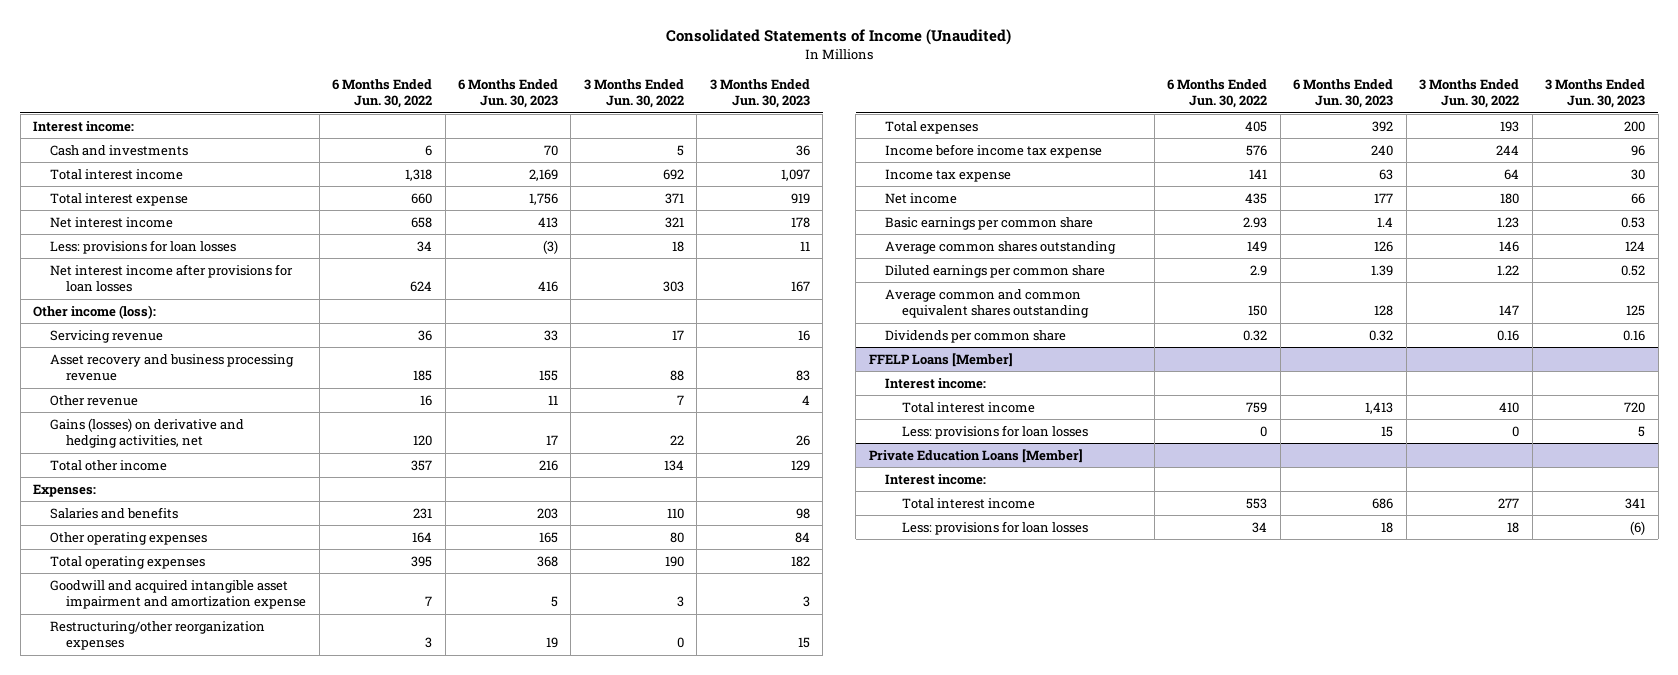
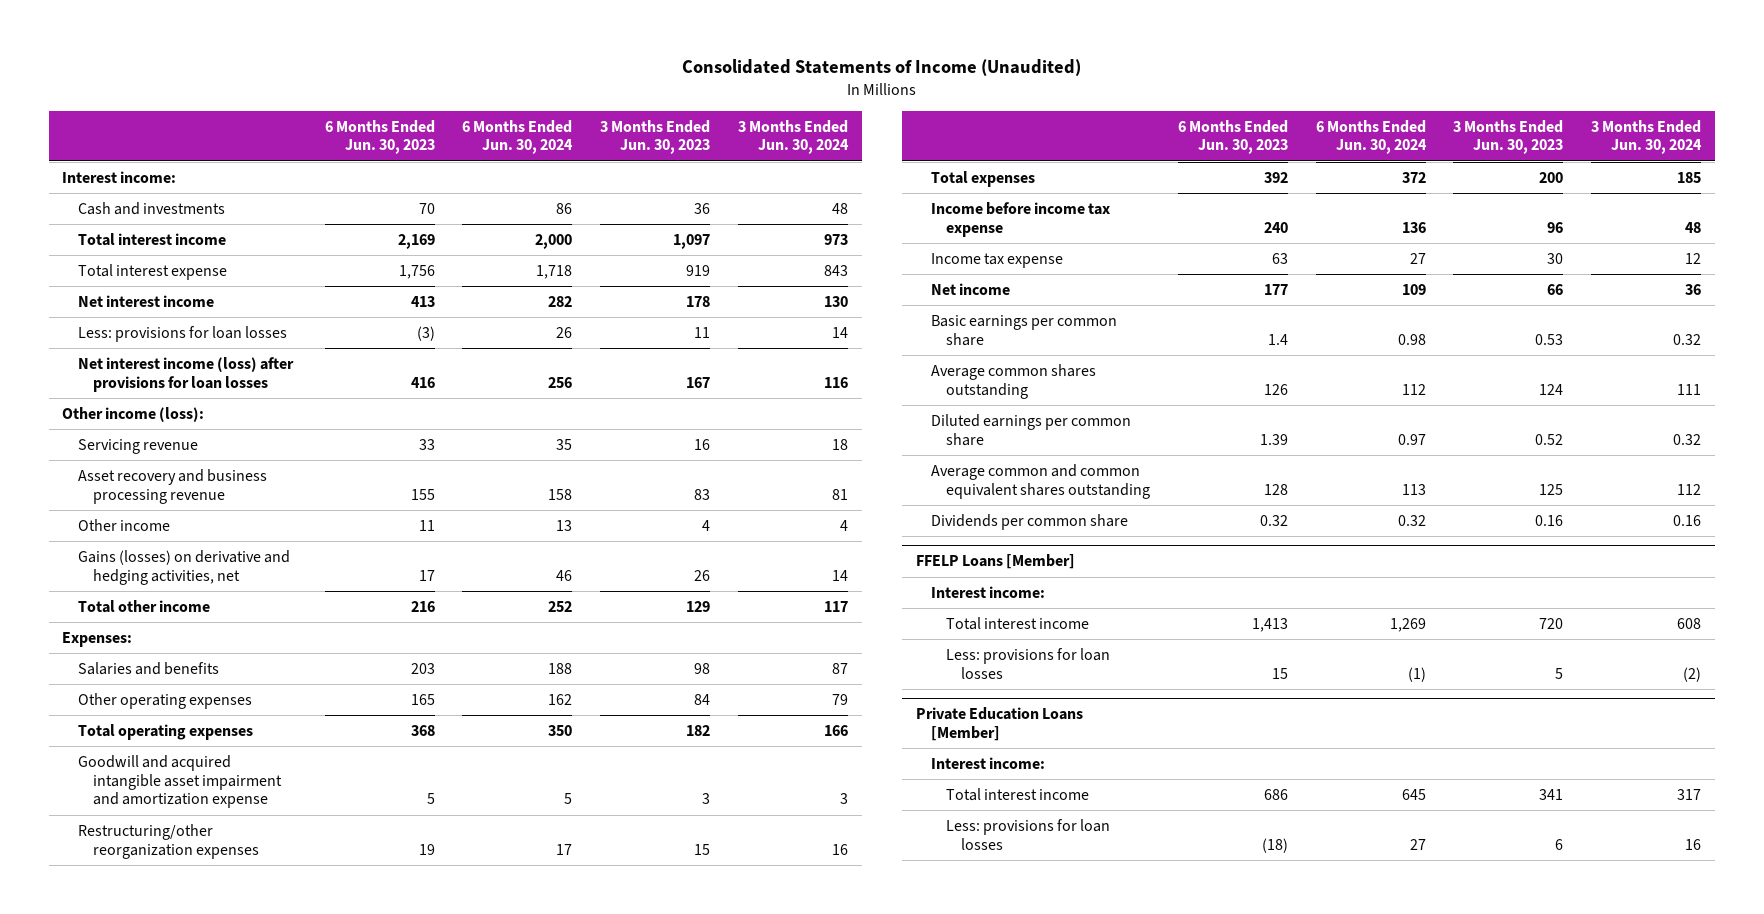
[332,78,433,109] 6 Months Ended Jun. 30, 2022 -> none
[583,78,684,109] 3 Months Ended Jun. 30, 2022 -> none
none -> [462,119,574,155] 6 Months Ended Jun. 30, 2024
none -> [738,119,850,155] 3 Months Ended Jun. 30, 2024
[49,263,293,293] Net interest income after provisions for loan losses -> [77,356,294,392] Net interest income (loss) after provisions for loan losses
[49,394,138,406] Other revenue -> [77,518,170,531] Other income
[1381,521,1394,533] 18 -> [1261,837,1288,853] (18)
[1630,520,1646,535] (6) -> [1555,838,1564,850] 6

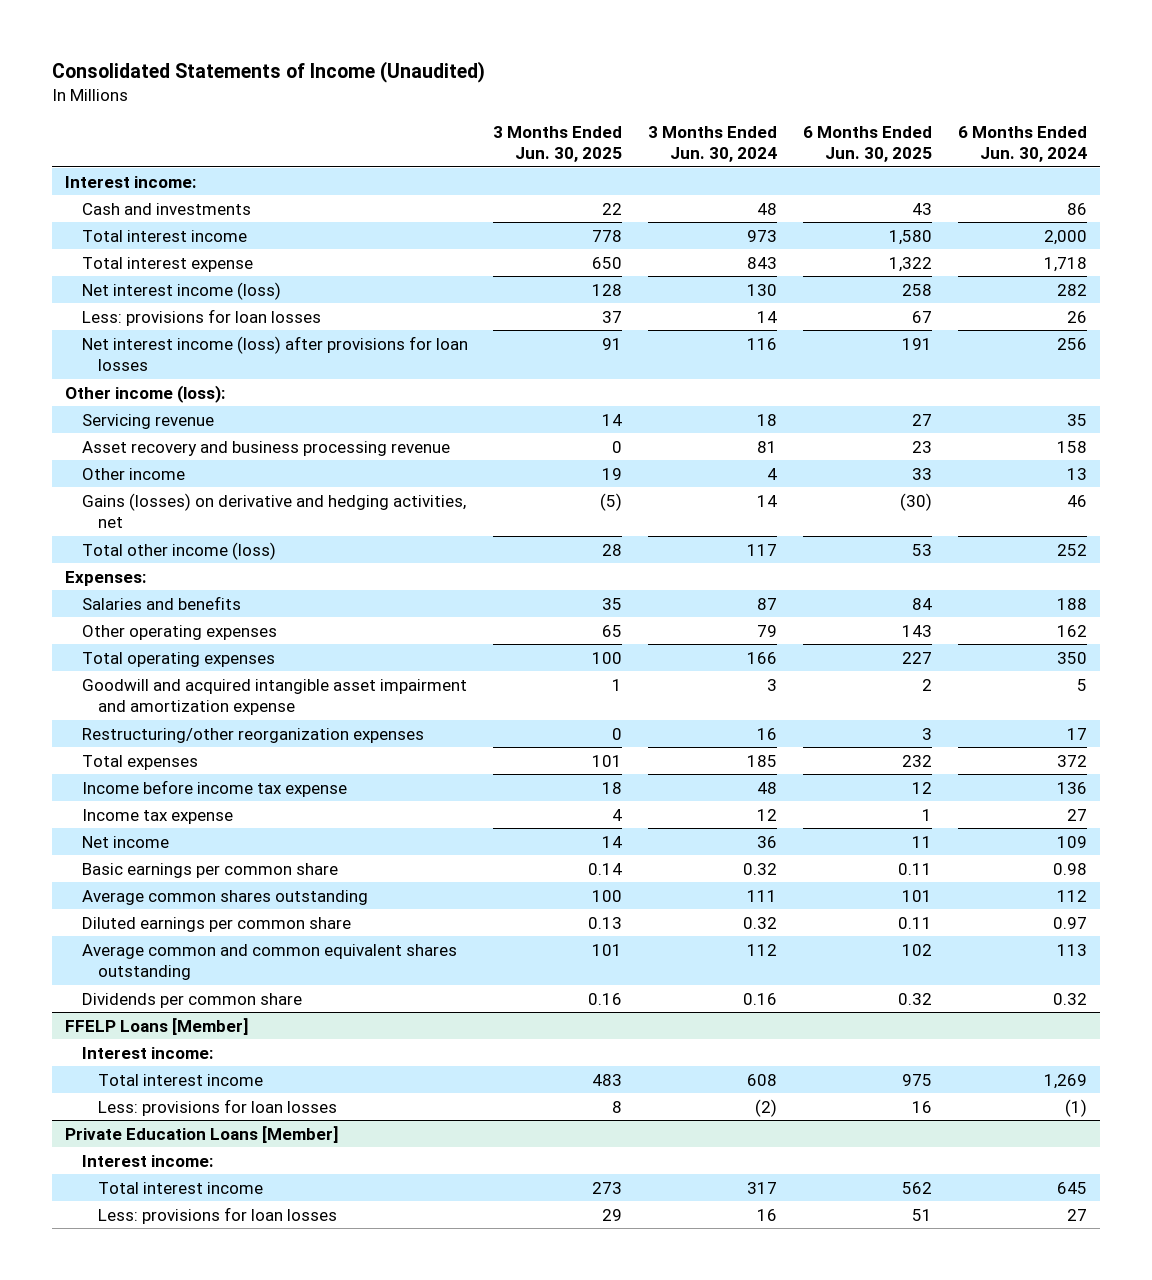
[324,119,435,155] 6 Months Ended Jun. 30, 2023 -> none
[600,119,711,155] 3 Months Ended Jun. 30, 2023 -> none
none -> [493,125,623,163] 3 Months Ended Jun. 30, 2025
none -> [803,125,933,163] 6 Months Ended Jun. 30, 2025
[77,294,214,307] Net interest income -> [81,281,281,300] Net interest income (loss)
[77,599,210,613] Total other income -> [81,541,276,560] Total other income (loss)

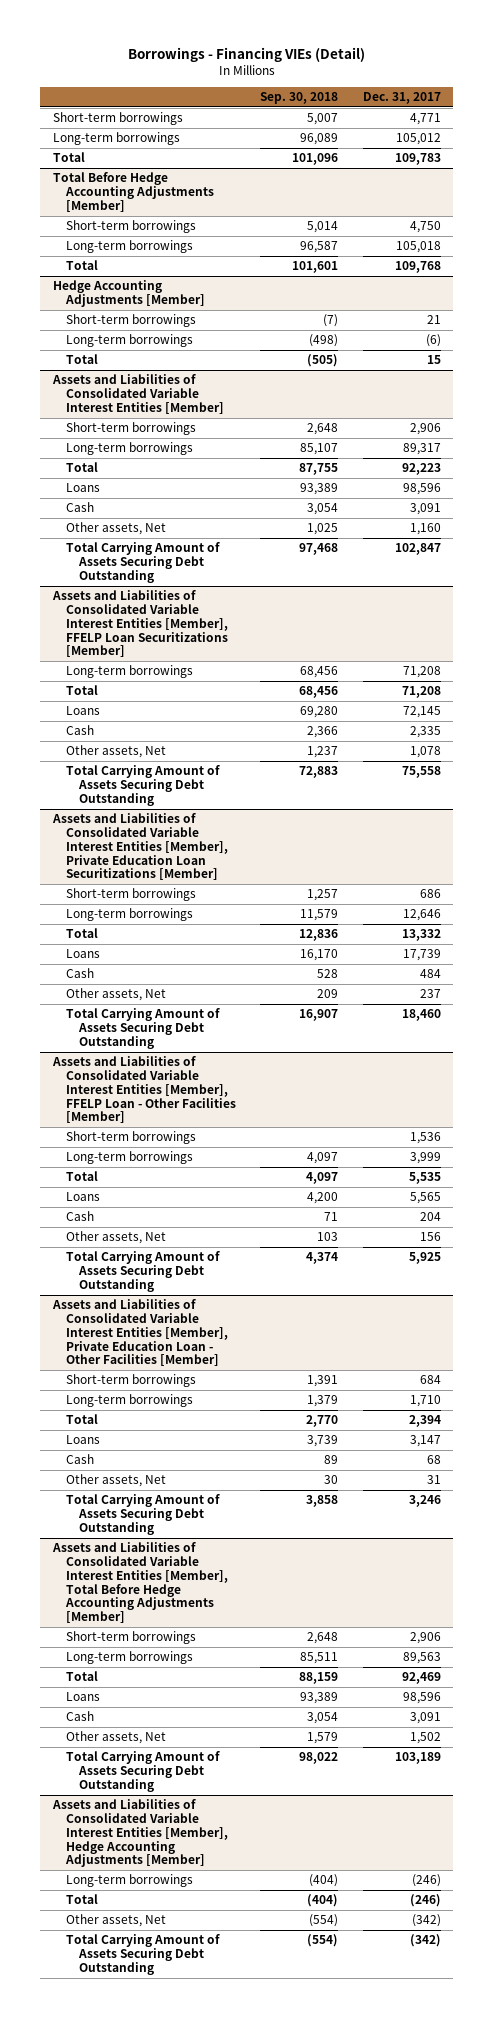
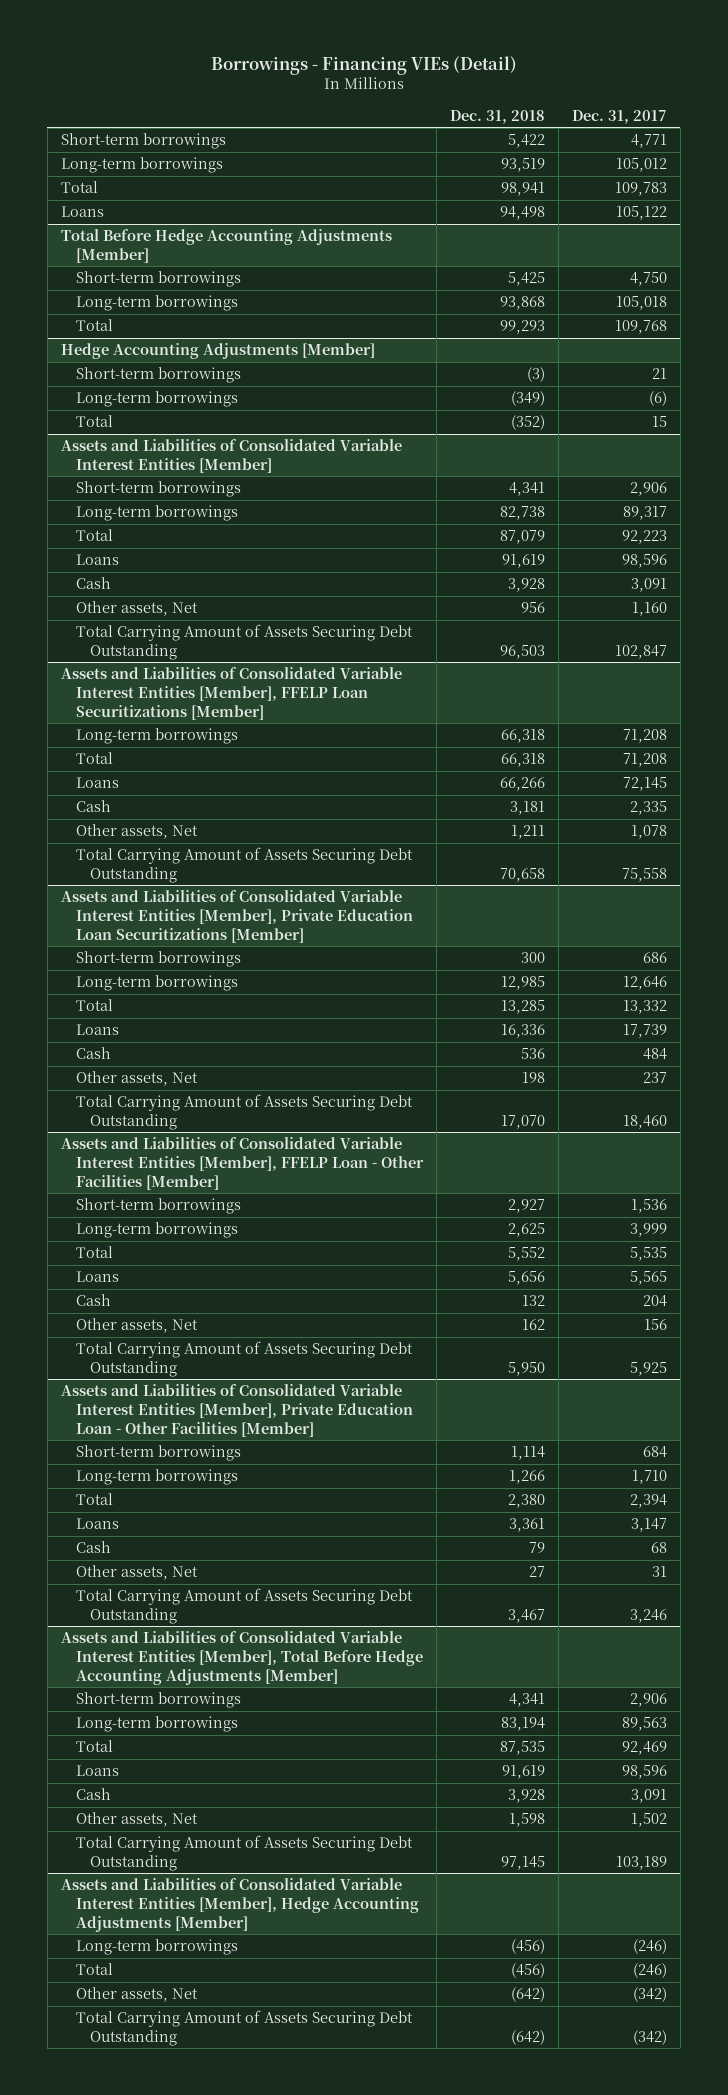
[260,92,339,105] Sep. 30, 2018 -> none
none -> [449,109,545,124] Dec. 31, 2018
none -> [60,206,104,218] Loans

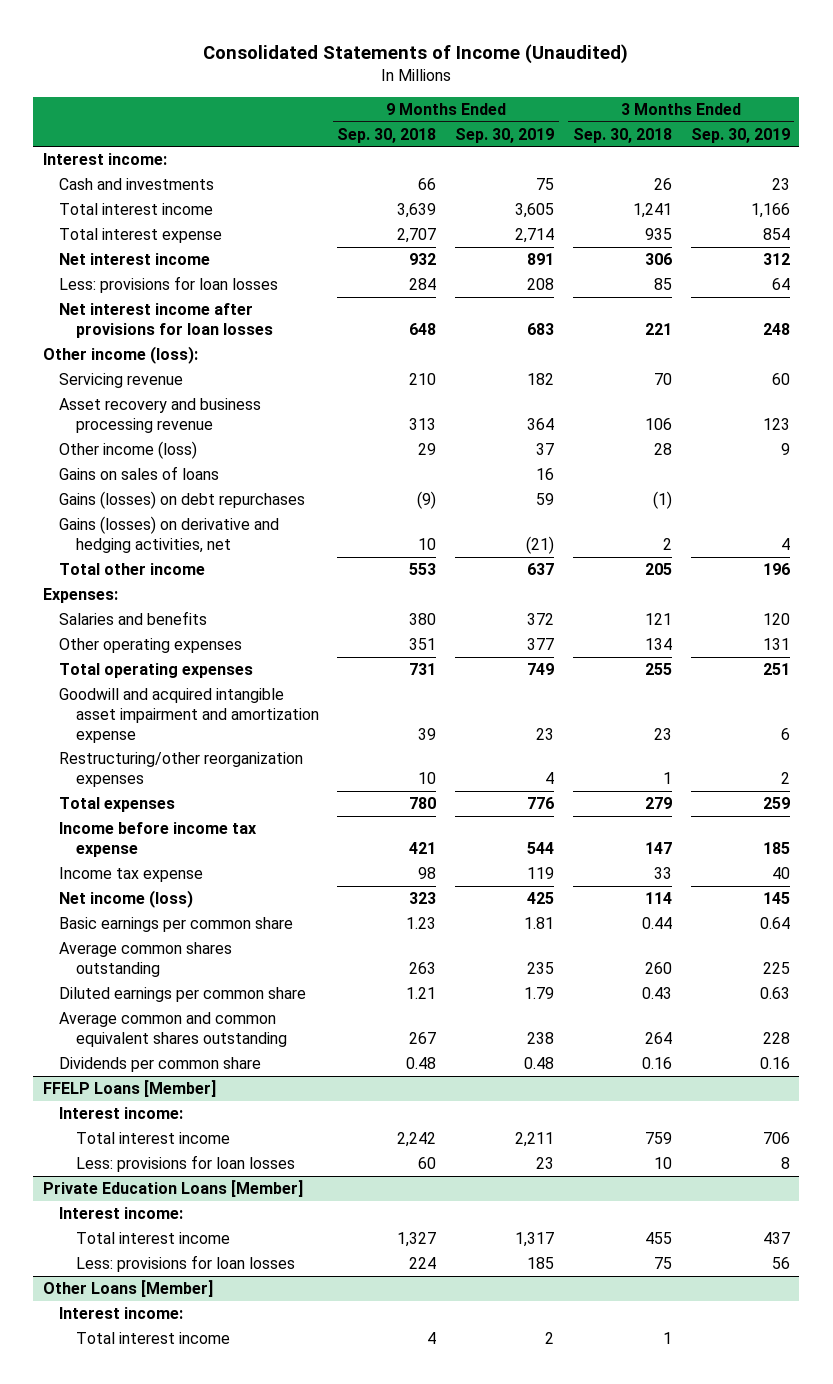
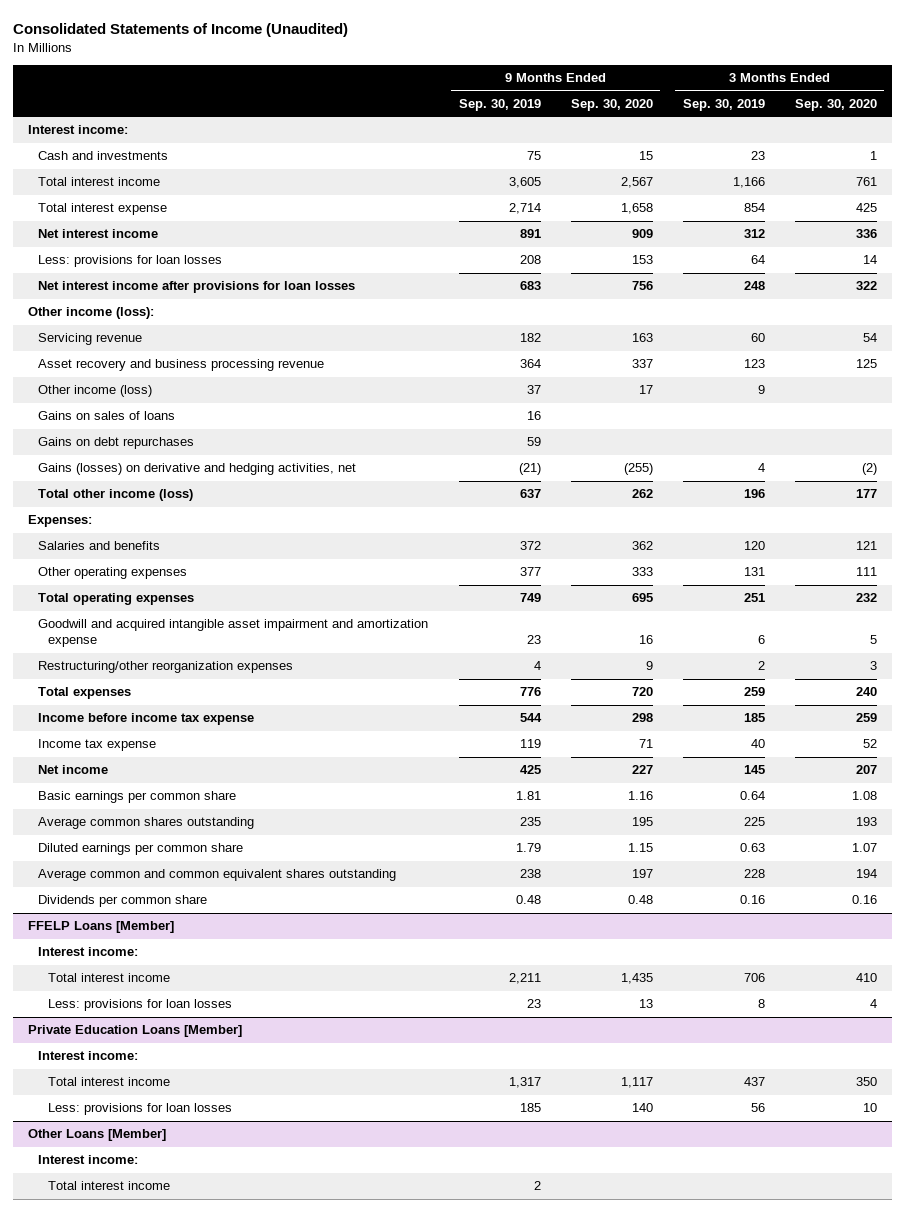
[337,127,437,143] Sep. 30, 2018 -> none
[572,127,672,143] Sep. 30, 2018 -> none
none -> [570,99,653,112] Sep. 30, 2020
none -> [794,99,877,112] Sep. 30, 2020
[59,491,306,510] Gains (losses) on debt repurchases -> [38,437,195,450] Gains on debt repurchases
[59,563,206,576] Total other income -> [38,489,194,502] Total other income (loss)
[59,890,194,909] Net income (loss) -> [38,765,109,775] Net income

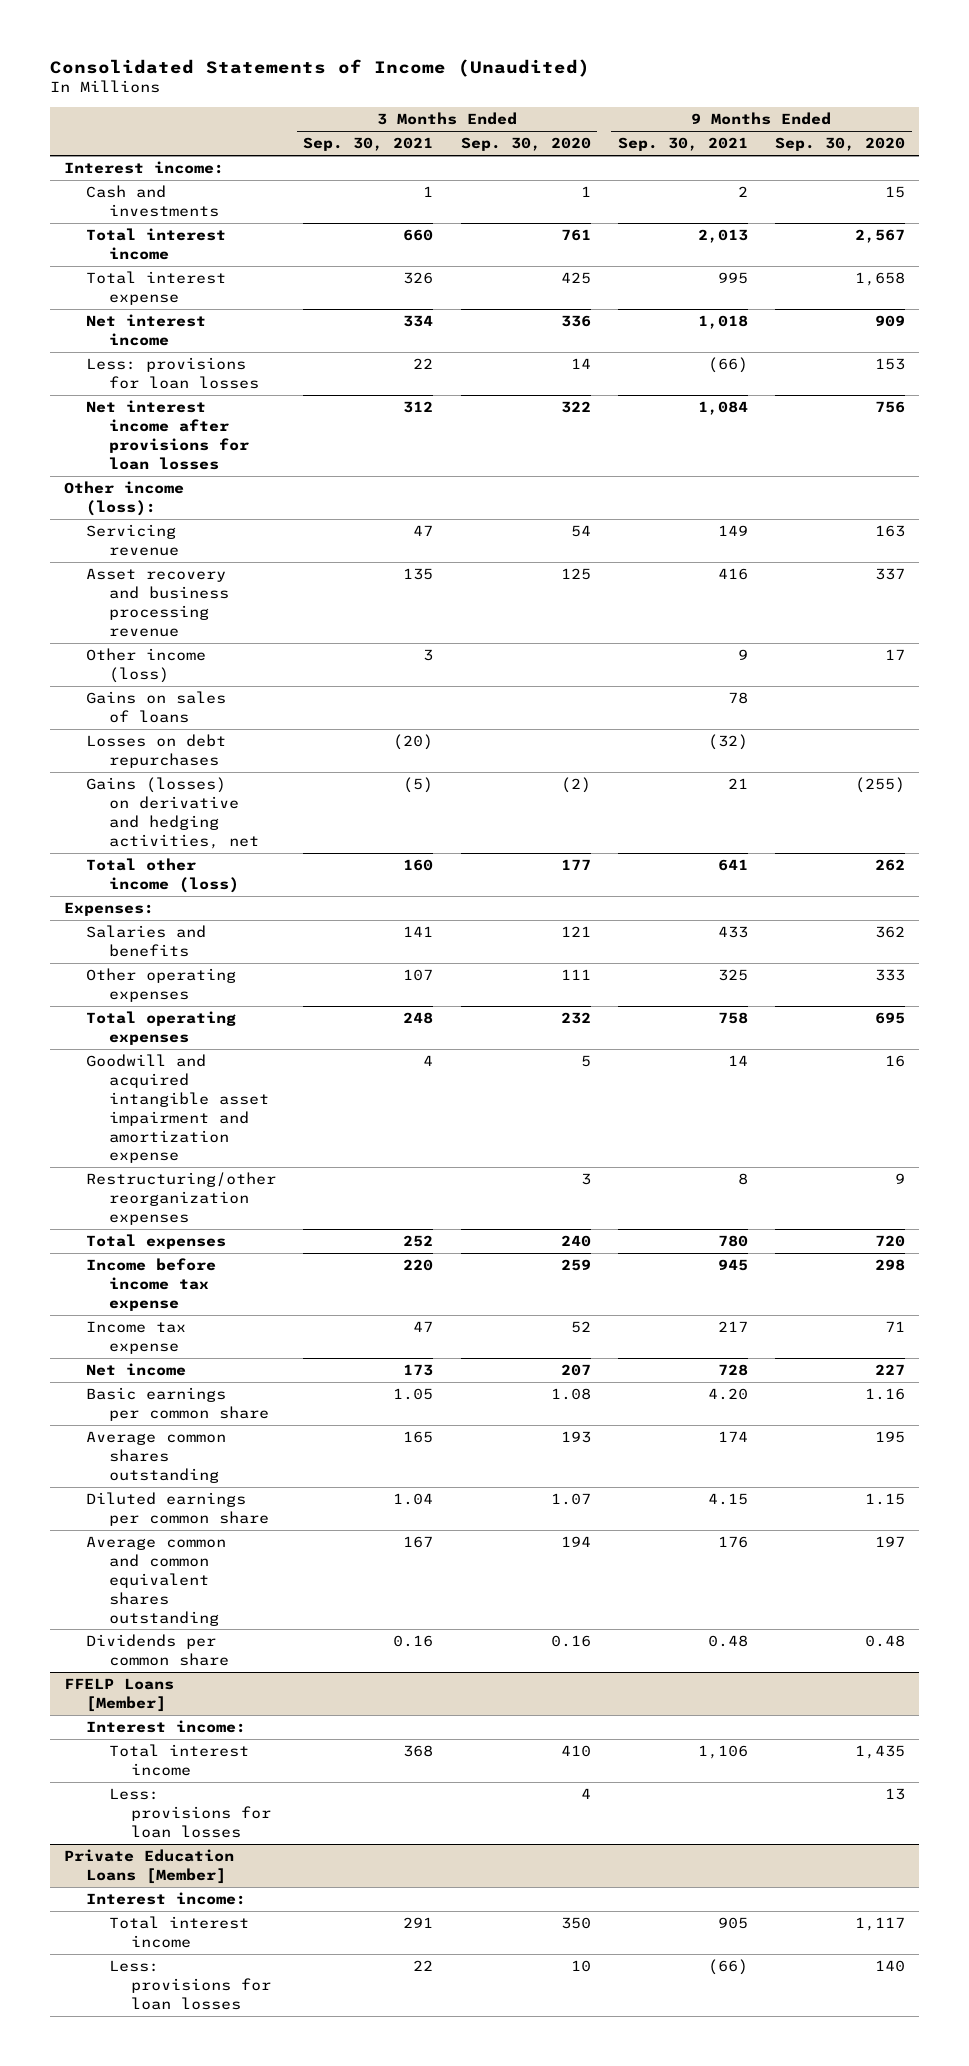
[458,99,541,112] Sep. 30, 2019 -> none
[682,99,765,112] Sep. 30, 2019 -> none
none -> [303,137,434,152] Sep. 30, 2021
none -> [617,137,748,152] Sep. 30, 2021
[38,437,195,450] Gains on debt repurchases -> [86,734,227,768] Losses on debt repurchases
[28,1129,167,1142] Other Loans [Member] -> none
[38,1155,139,1165] Interest income: -> none
[48,1181,171,1191] Total interest income -> none

